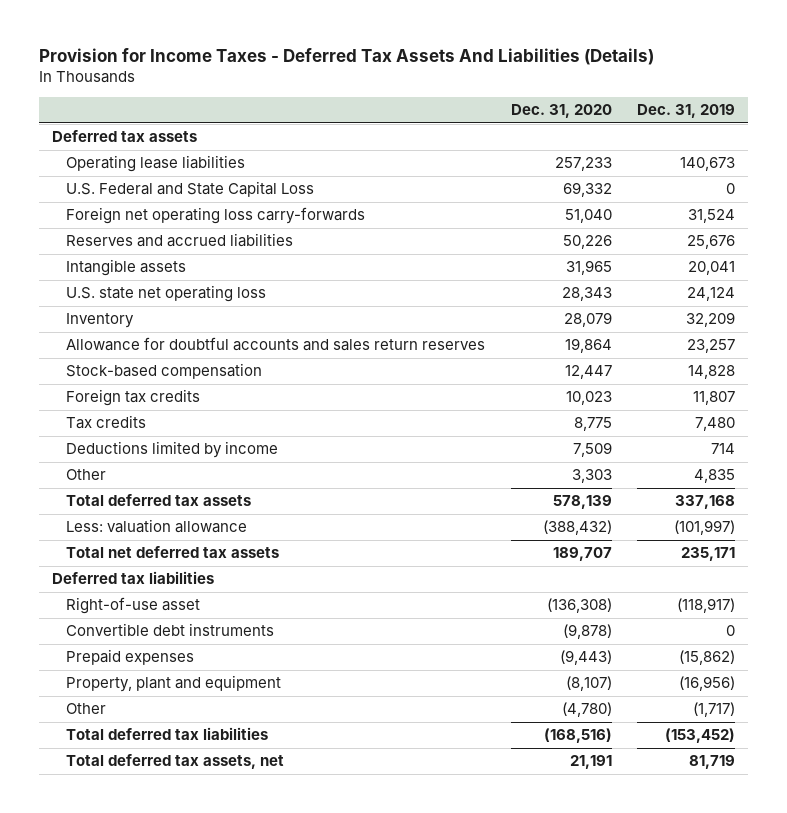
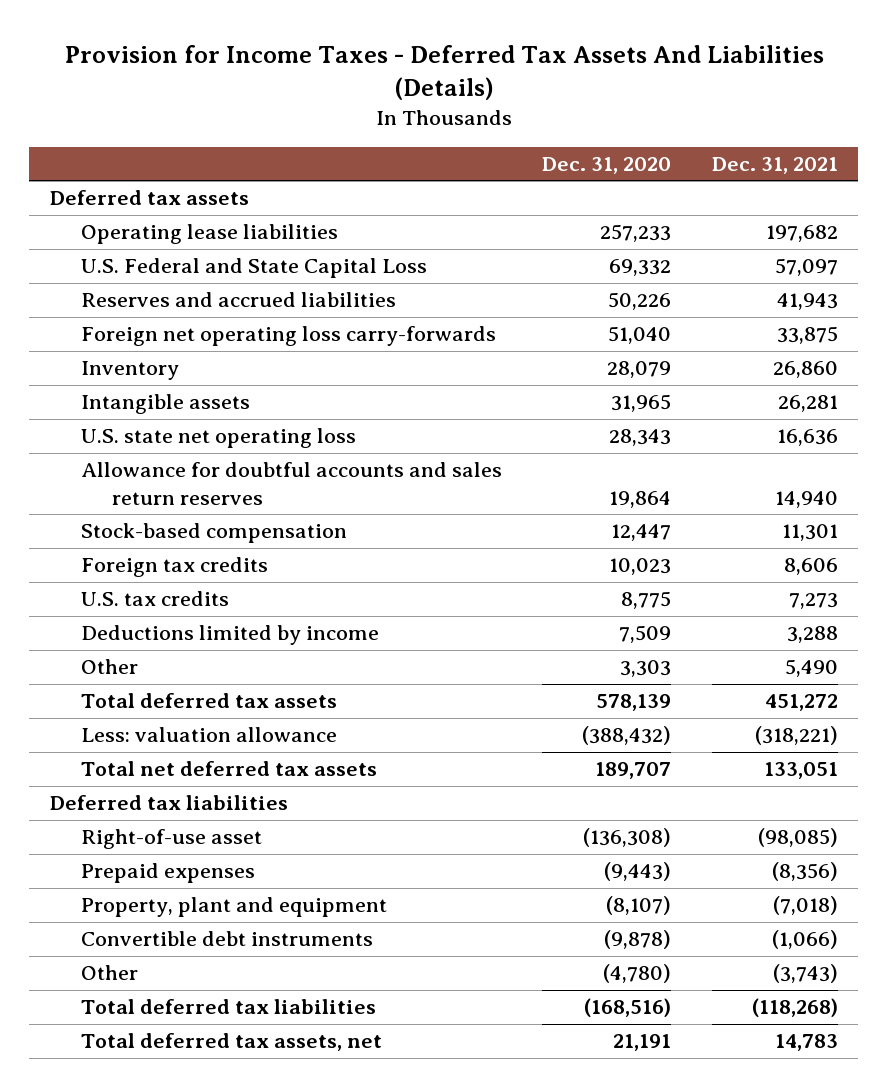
[637,104,736,119] Dec. 31, 2019 -> none
none -> [711,156,838,174] Dec. 31, 2021
[66,207,366,225] Foreign net operating loss carry-forwards -> [80,326,496,347] Foreign net operating loss carry-forwards
[66,313,135,329] Inventory -> [80,361,179,381] Inventory
[66,415,147,430] Tax credits -> [80,591,229,607] U.S. tax credits
[66,623,275,637] Convertible debt instruments -> [80,931,373,947] Convertible debt instruments

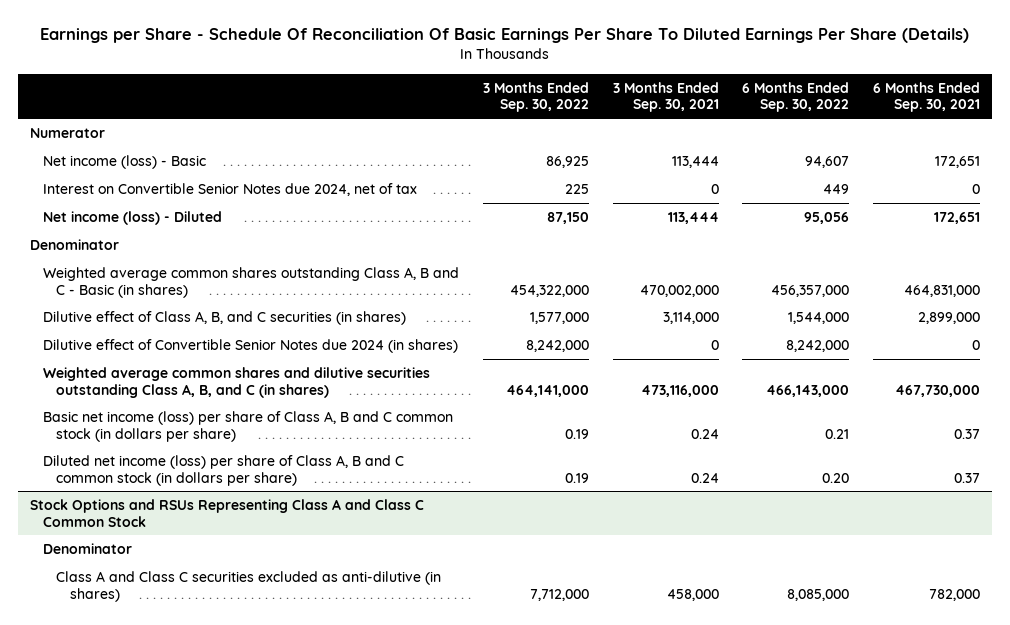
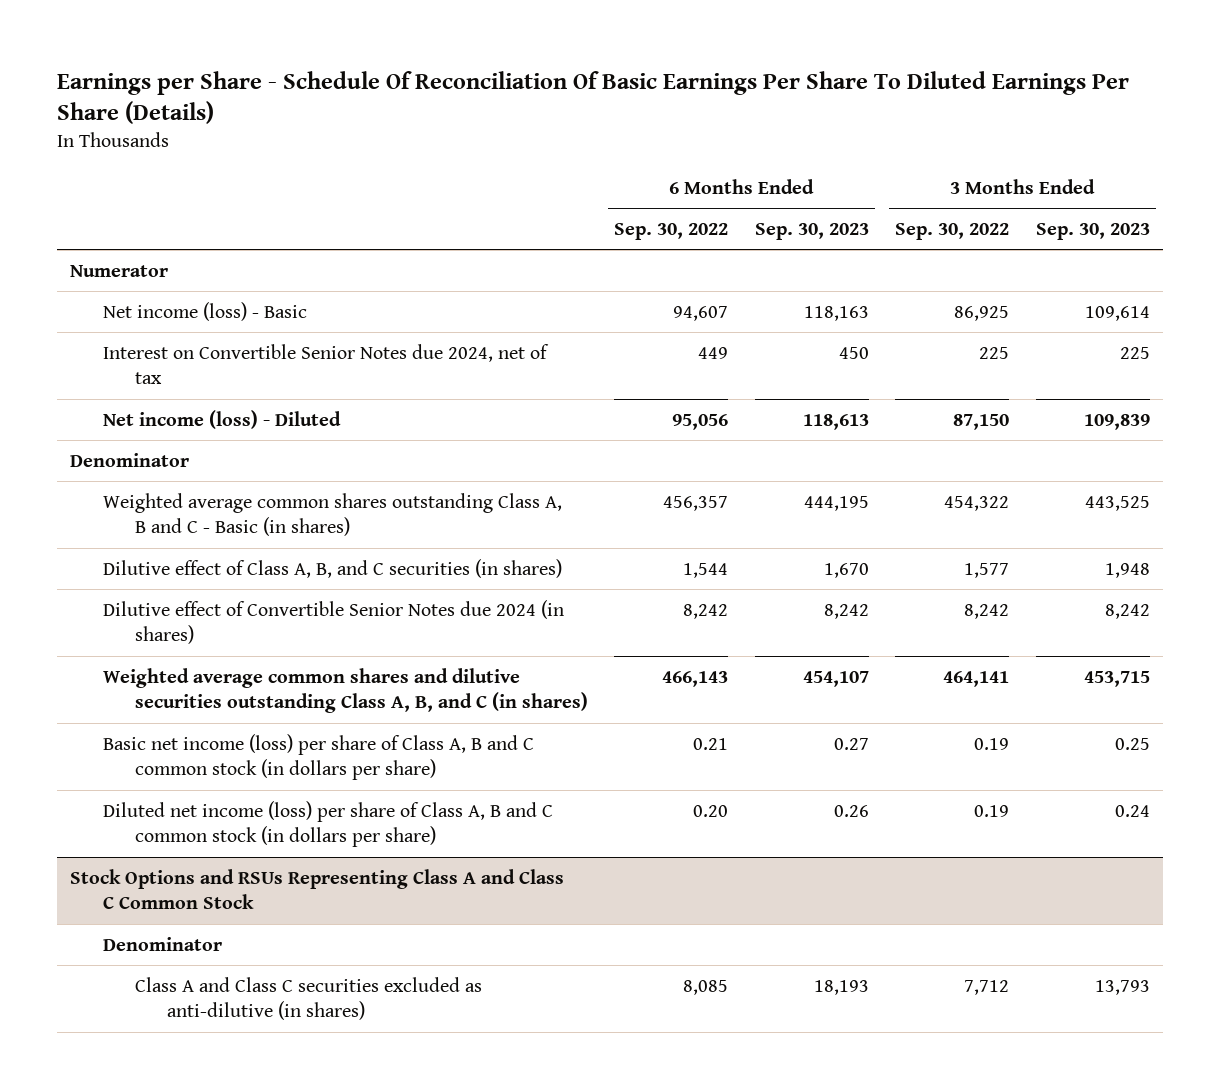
[612,81,719,113] 3 Months Ended Sep. 30, 2021 -> none
[872,81,980,113] 6 Months Ended Sep. 30, 2021 -> none
none -> [754,223,869,241] Sep. 30, 2023
none -> [1035,223,1150,241] Sep. 30, 2023
[509,284,589,297] 454,322,000 -> [944,495,1010,511] 454,322
[771,284,850,297] 456,357,000 -> [663,495,729,511] 456,357
[529,311,589,324] 1,577,000 -> [964,562,1010,578] 1,577
[788,311,850,324] 1,544,000 -> [683,562,729,578] 1,544
[525,339,589,352] 8,242,000 -> [964,603,1010,619] 8,242
[786,339,850,352] 8,242,000 -> [683,603,729,619] 8,242
[505,384,589,397] 464,141,000 -> [943,670,1010,687] 464,141
[766,384,850,397] 466,143,000 -> [662,670,729,687] 466,143
[529,588,589,601] 7,712,000 -> [964,979,1010,995] 7,712
[787,588,850,601] 8,085,000 -> [683,979,729,995] 8,085

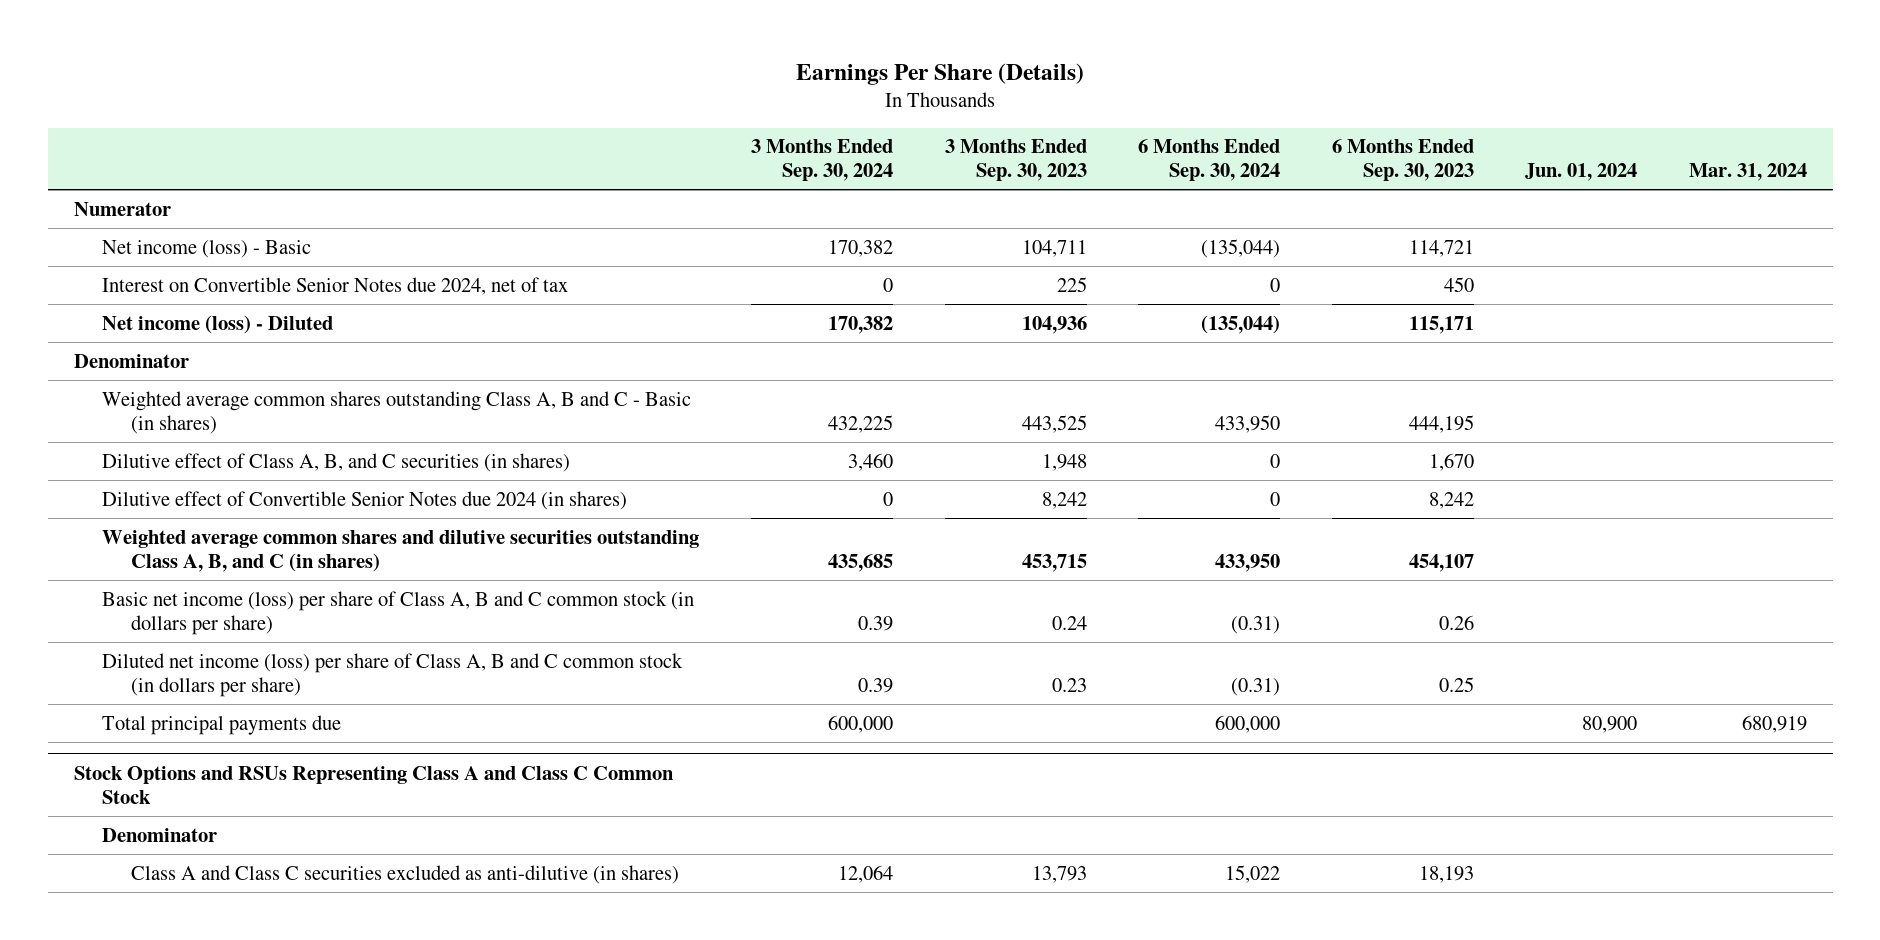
[57,70,1130,124] Earnings per Share - Schedule Of Reconciliation Of Basic Earnings Per Share To Diluted Earnings Per Share (Details) -> [796,62,1085,85] Earnings Per Share (Details)
[614,223,729,241] Sep. 30, 2022 -> none
[895,223,1010,241] Sep. 30, 2022 -> none
none -> [750,139,893,182] 3 Months Ended Sep. 30, 2024
none -> [1138,139,1281,182] 6 Months Ended Sep. 30, 2024
none -> [1525,163,1638,182] Jun. 01, 2024
none -> [1688,163,1807,182] Mar. 31, 2024
[803,305,869,321] 118,163 -> [1408,239,1474,257] 114,721
[1084,305,1150,321] 109,614 -> [1021,239,1087,257] 104,711
[802,413,869,430] 118,613 -> [1408,315,1474,334] 115,171
[1083,413,1150,430] 109,839 -> [1021,315,1087,334] 104,936
[833,737,869,750] 0.27 -> [1438,614,1474,630] 0.26
[1114,737,1150,750] 0.25 -> [1051,615,1087,630] 0.24
[833,804,869,817] 0.26 -> [1438,676,1474,692] 0.25
[1114,804,1150,817] 0.24 -> [1051,677,1087,692] 0.23
none -> [102,714,342,735] Total principal payments due

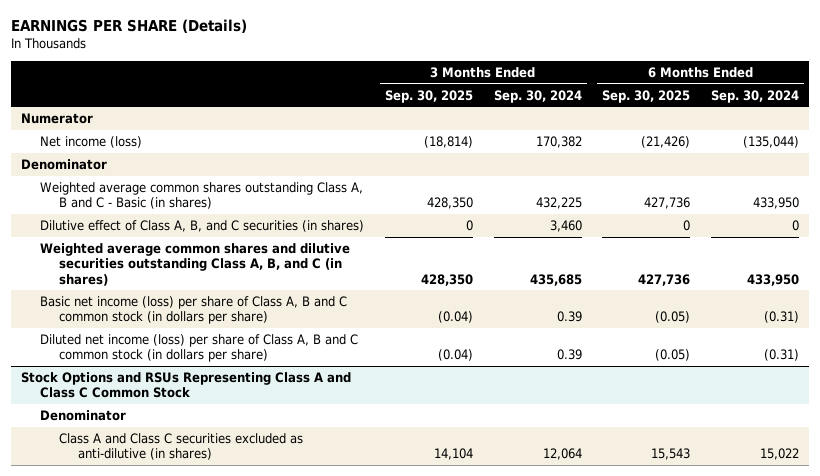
[796,62,1085,85] Earnings Per Share (Details) -> [10,18,247,33] EARNINGS PER SHARE (Details)
[944,139,1087,182] 3 Months Ended Sep. 30, 2023 -> none
[1331,139,1474,182] 6 Months Ended Sep. 30, 2023 -> none
[1525,163,1638,182] Jun. 01, 2024 -> none
[1688,163,1807,182] Mar. 31, 2024 -> none
none -> [384,89,473,103] Sep. 30, 2025
none -> [602,89,691,103] Sep. 30, 2025
[102,276,569,295] Interest on Convertible Senior Notes due 2024, net of tax -> none
[102,314,334,334] Net income (loss) - Diluted -> none
[102,239,312,258] Net income (loss) - Basic -> [40,135,143,148] Net income (loss)
[102,490,628,510] Dilutive effect of Convertible Senior Notes due 2024 (in shares) -> none
[102,714,342,735] Total principal payments due -> none

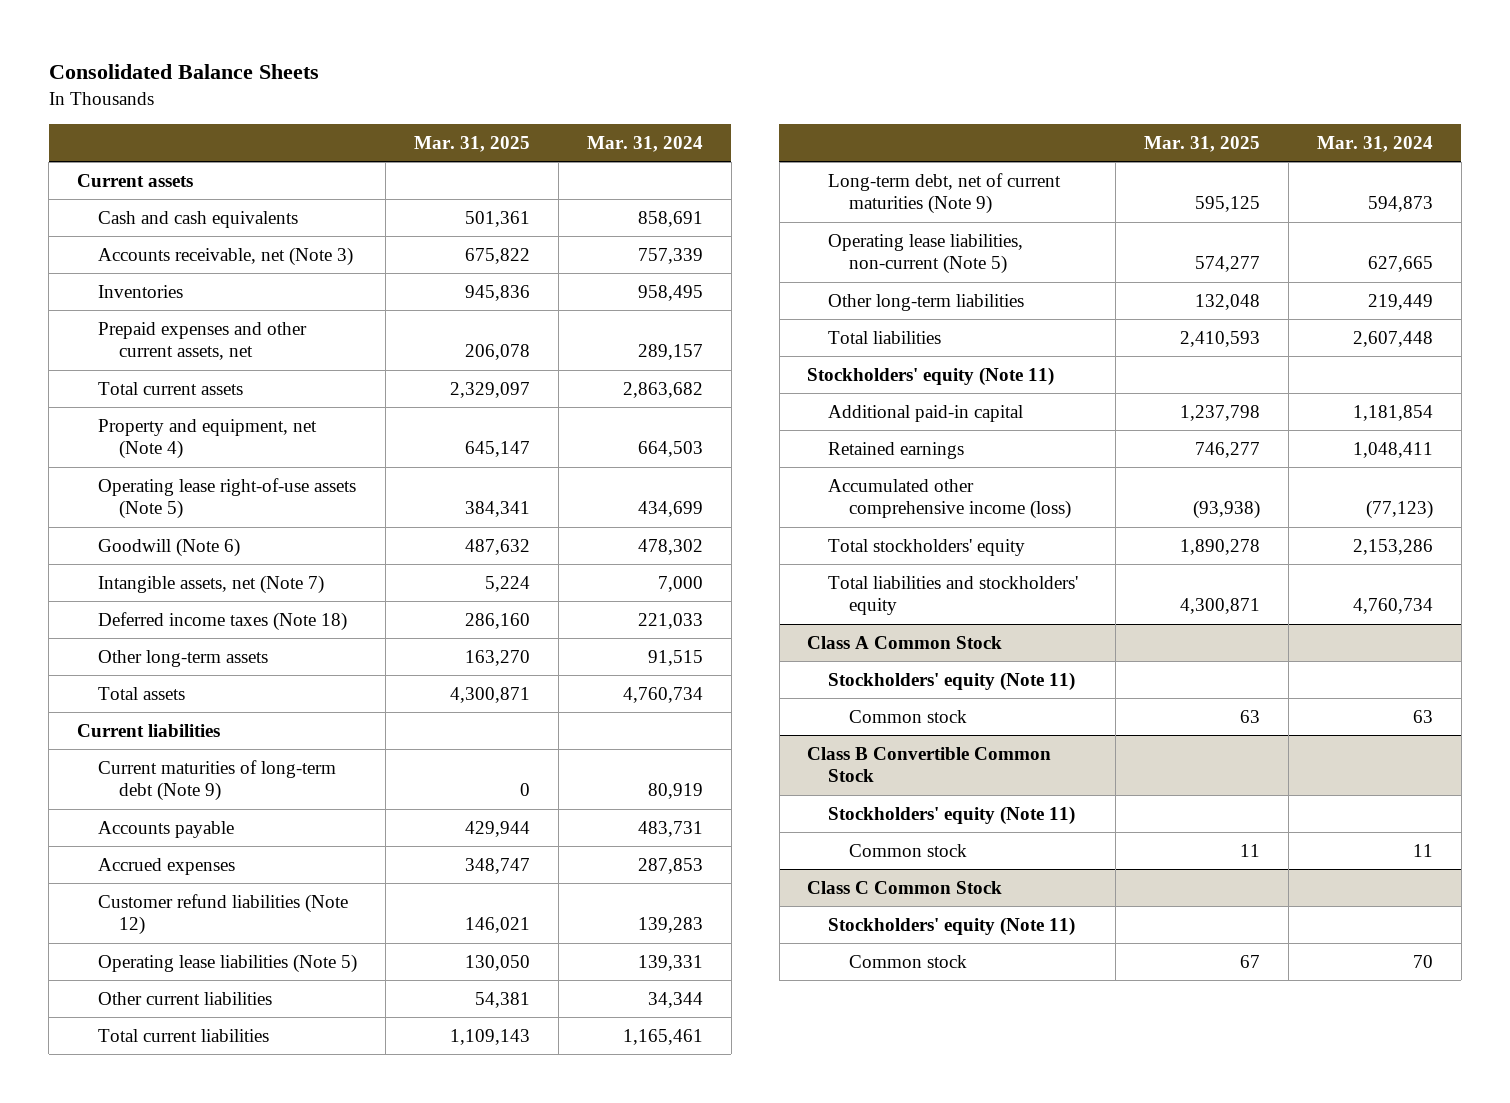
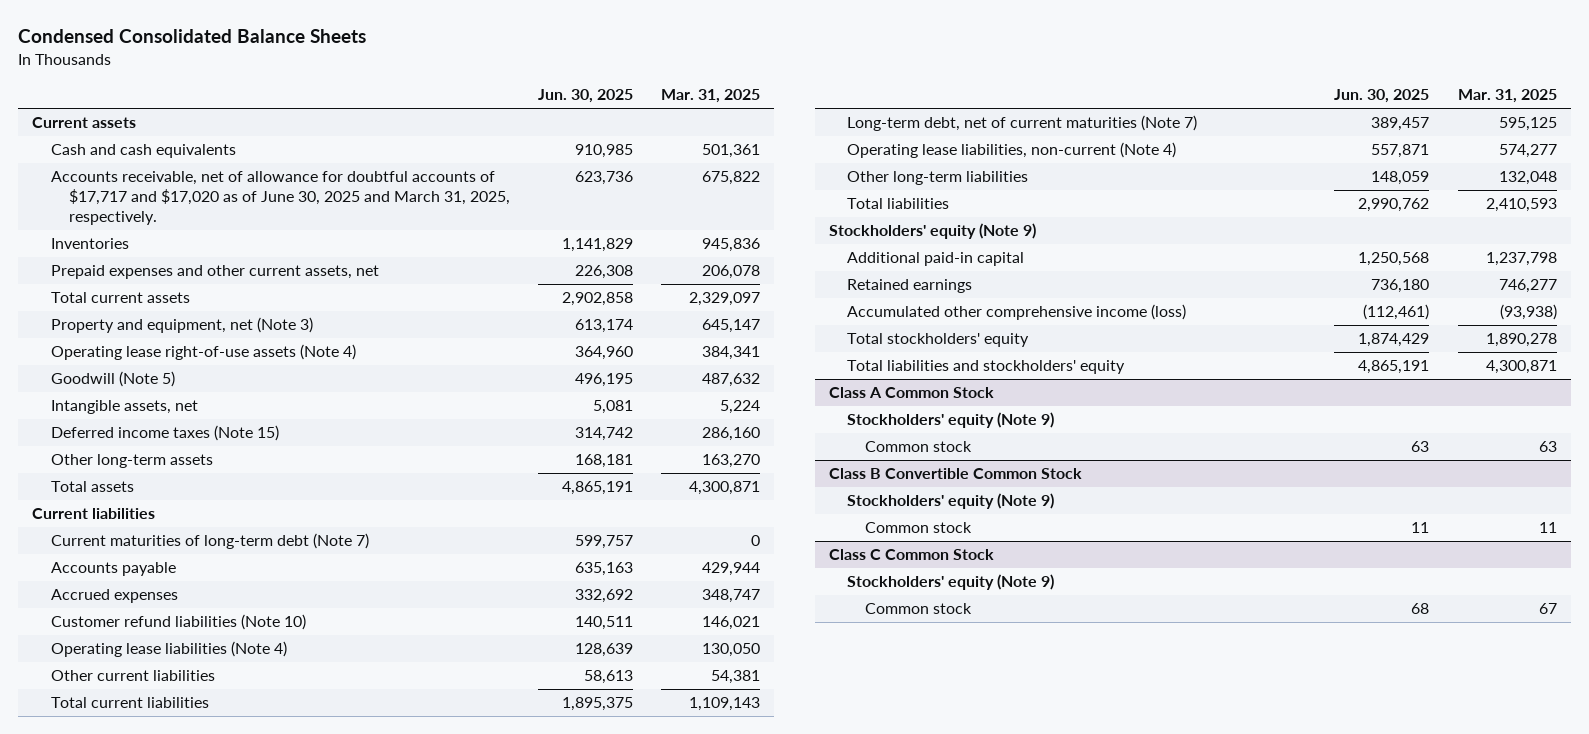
[48,63,319,79] Consolidated Balance Sheets -> [18,29,367,44] Condensed Consolidated Balance Sheets
[586,135,703,152] Mar. 31, 2024 -> none
none -> [538,89,634,104] Jun. 30, 2025
[98,246,354,266] Accounts receivable, net (Note 3) -> [50,171,511,226] Accounts receivable, net of allowance for doubtful accounts of $17,717 and $17,020 as of June 30, 2025 and March 31, 2025, respectively.
[98,418,318,460] Property and equipment, net (Note 4) -> [50,317,313,334] Property and equipment, net (Note 3)
[98,477,357,520] Operating lease right-of-use assets (Note 5) -> [50,344,356,361] Operating lease right-of-use assets (Note 4)
[98,537,241,557] Goodwill (Note 6) -> [50,371,175,388] Goodwill (Note 5)
[98,574,325,594] Intangible assets, net (Note 7) -> [50,400,198,415] Intangible assets, net
[98,611,348,631] Deferred income taxes (Note 18) -> [50,425,279,442] Deferred income taxes (Note 15)
[98,759,337,802] Current maturities of long-term debt (Note 9) -> [50,533,369,550] Current maturities of long-term debt (Note 7)
[98,893,349,936] Customer refund liabilities (Note 12) -> [50,614,306,631] Customer refund liabilities (Note 10)
[98,953,358,973] Operating lease liabilities (Note 5) -> [50,641,287,658] Operating lease liabilities (Note 4)
[828,172,1062,215] Long-term debt, net of current maturities (Note 9) -> [846,115,1197,132] Long-term debt, net of current maturities (Note 7)
[828,233,1024,275] Operating lease liabilities, non-current (Note 5) -> [846,142,1176,159] Operating lease liabilities, non-current (Note 4)
[807,366,1055,386] Stockholders' equity (Note 11) -> [828,223,1036,240] Stockholders' equity (Note 9)
[828,671,1076,691] Stockholders' equity (Note 11) -> [846,412,1054,429] Stockholders' equity (Note 9)
[828,805,1076,825] Stockholders' equity (Note 11) -> [846,493,1054,510] Stockholders' equity (Note 9)
[828,916,1076,936] Stockholders' equity (Note 11) -> [846,574,1054,591] Stockholders' equity (Note 9)

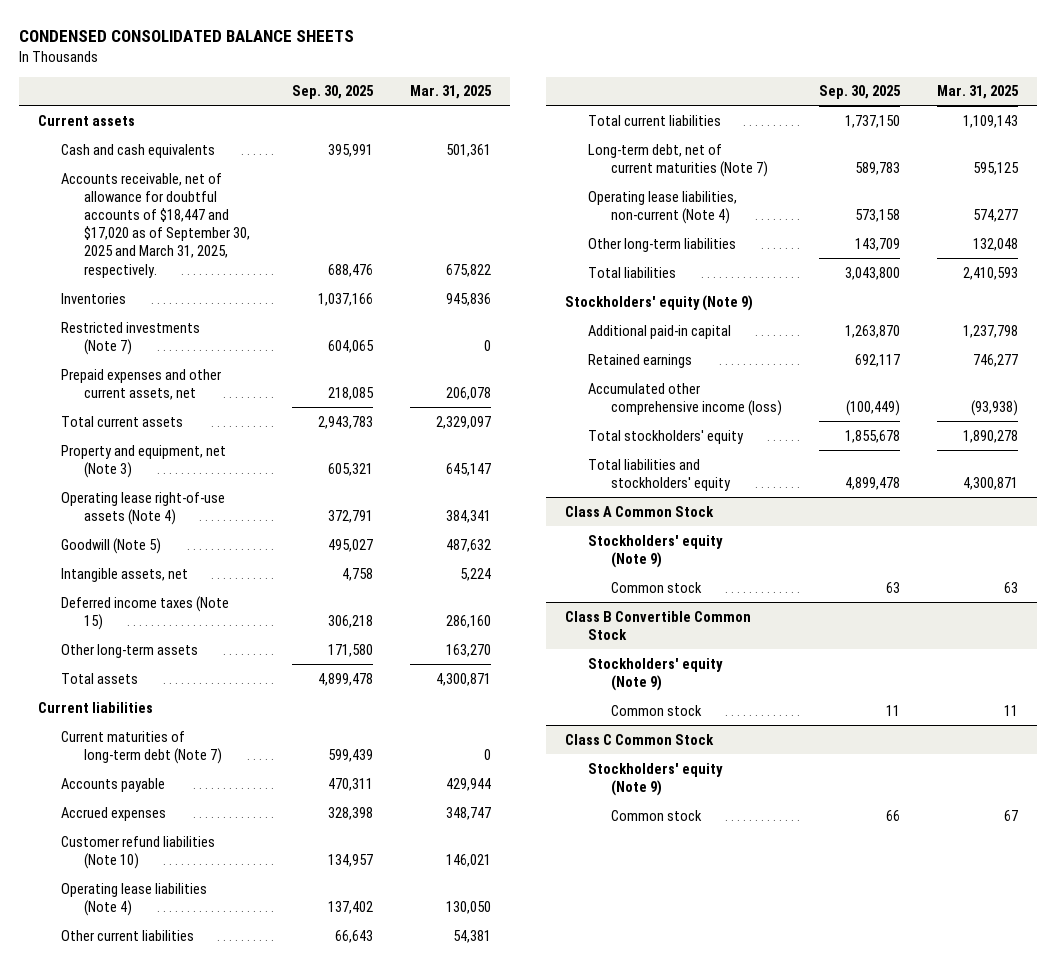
[18,29,367,44] Condensed Consolidated Balance Sheets -> [19,30,355,43] CONDENSED CONSOLIDATED BALANCE SHEETS
[538,89,634,104] Jun. 30, 2025 -> none
none -> [292,85,375,100] Sep. 30, 2025
[50,171,511,226] Accounts receivable, net of allowance for doubtful accounts of $17,717 and $17,020 as of June 30, 2025 and March 31, 2025, respectively. -> [61,172,250,278] Accounts receivable, net of allowance for doubtful accounts of $18,447 and $17,020 as of September 30, 2025 and March 31, 2025, respectively.
none -> [61,321,201,355] Restricted investments (Note 7)

